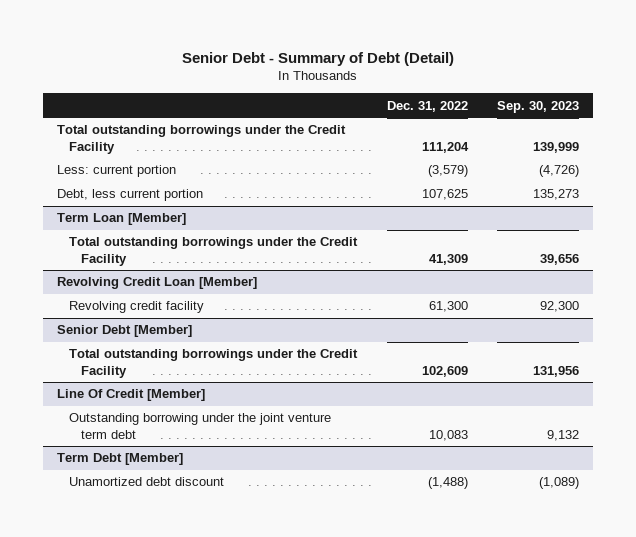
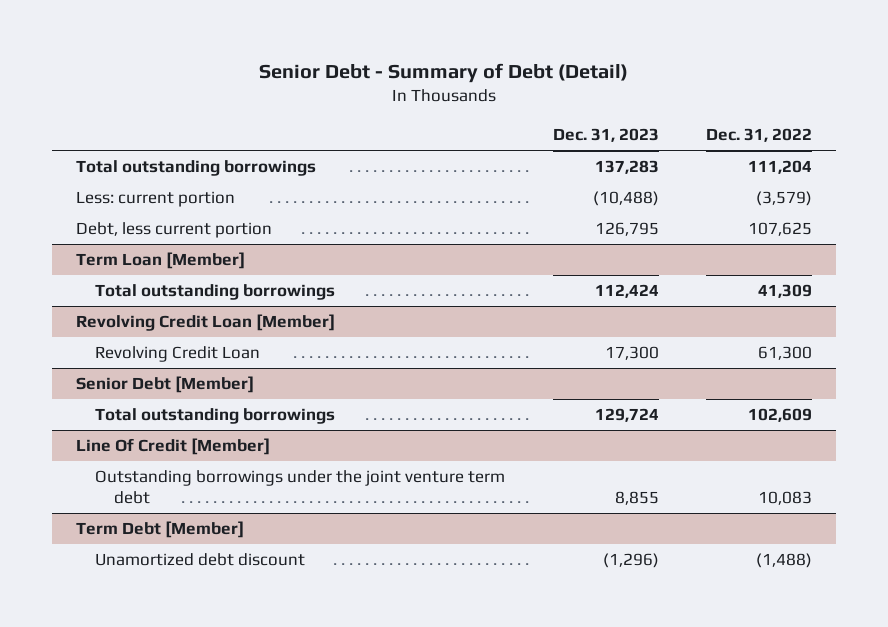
[496,100,579,113] Sep. 30, 2023 -> none
none -> [552,127,659,142] Dec. 31, 2023
[57,125,347,154] Total outstanding borrowings under the Credit Facility -> [75,160,316,177] Total outstanding borrowings
[69,237,359,266] Total outstanding borrowings under the Credit Facility -> [94,284,335,301] Total outstanding borrowings
[69,301,205,314] Revolving credit facility -> [94,346,260,363] Revolving Credit Loan
[69,349,359,378] Total outstanding borrowings under the Credit Facility -> [94,408,335,425] Total outstanding borrowings
[69,413,332,439] Outstanding borrowing under the joint venture term debt -> [94,470,505,505] Outstanding borrowings under the joint venture term debt

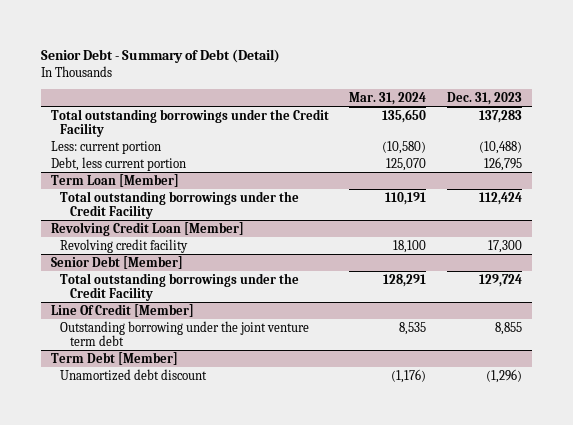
[706,127,813,142] Dec. 31, 2022 -> none
none -> [349,91,427,105] Mar. 31, 2024
[75,160,316,177] Total outstanding borrowings -> [50,108,329,138] Total outstanding borrowings under the Credit Facility
[94,284,335,301] Total outstanding borrowings -> [60,190,300,220] Total outstanding borrowings under the Credit Facility
[94,346,260,363] Revolving Credit Loan -> [60,238,189,253] Revolving credit facility
[94,408,335,425] Total outstanding borrowings -> [60,272,300,302] Total outstanding borrowings under the Credit Facility
[94,470,505,505] Outstanding borrowings under the joint venture term debt -> [60,320,310,347] Outstanding borrowing under the joint venture term debt

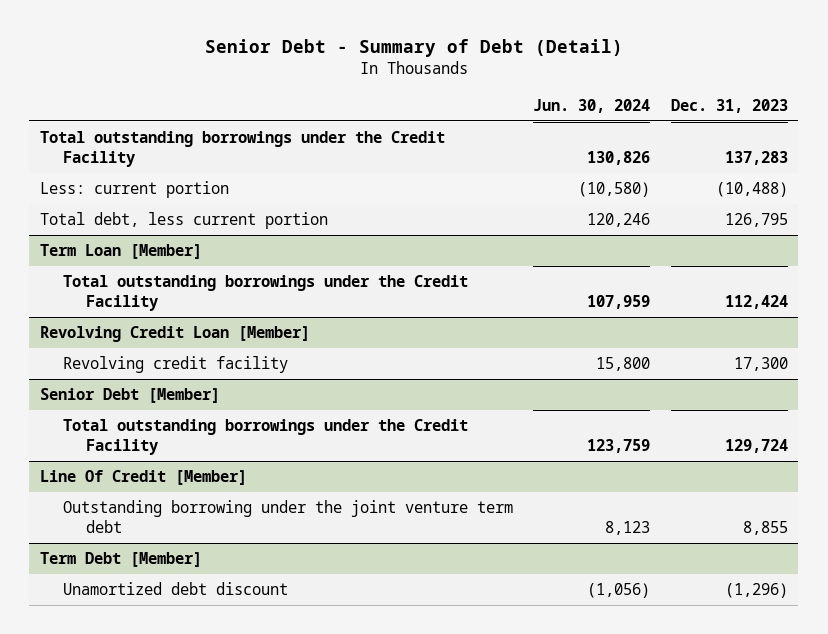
[349,91,427,105] Mar. 31, 2024 -> none
none -> [533,98,651,113] Jun. 30, 2024
[50,156,186,171] Debt, less current portion -> [39,212,328,230] Total debt, less current portion

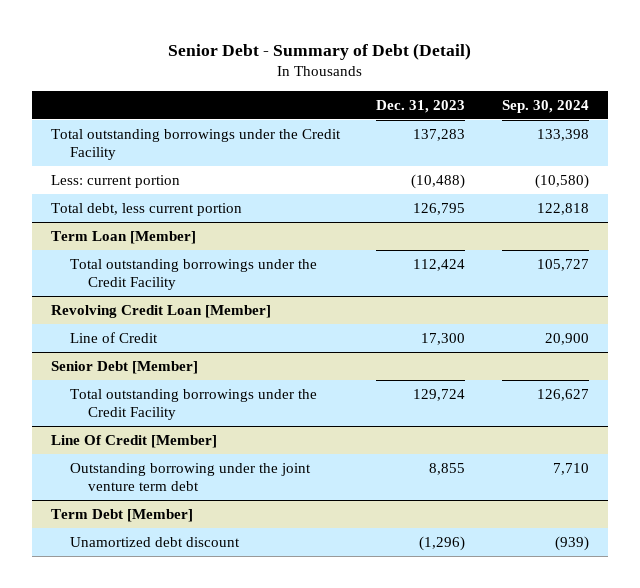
[533,98,651,113] Jun. 30, 2024 -> none
none -> [502,99,590,113] Sep. 30, 2024
[62,356,288,374] Revolving credit facility -> [69,331,158,343] Line of Credit

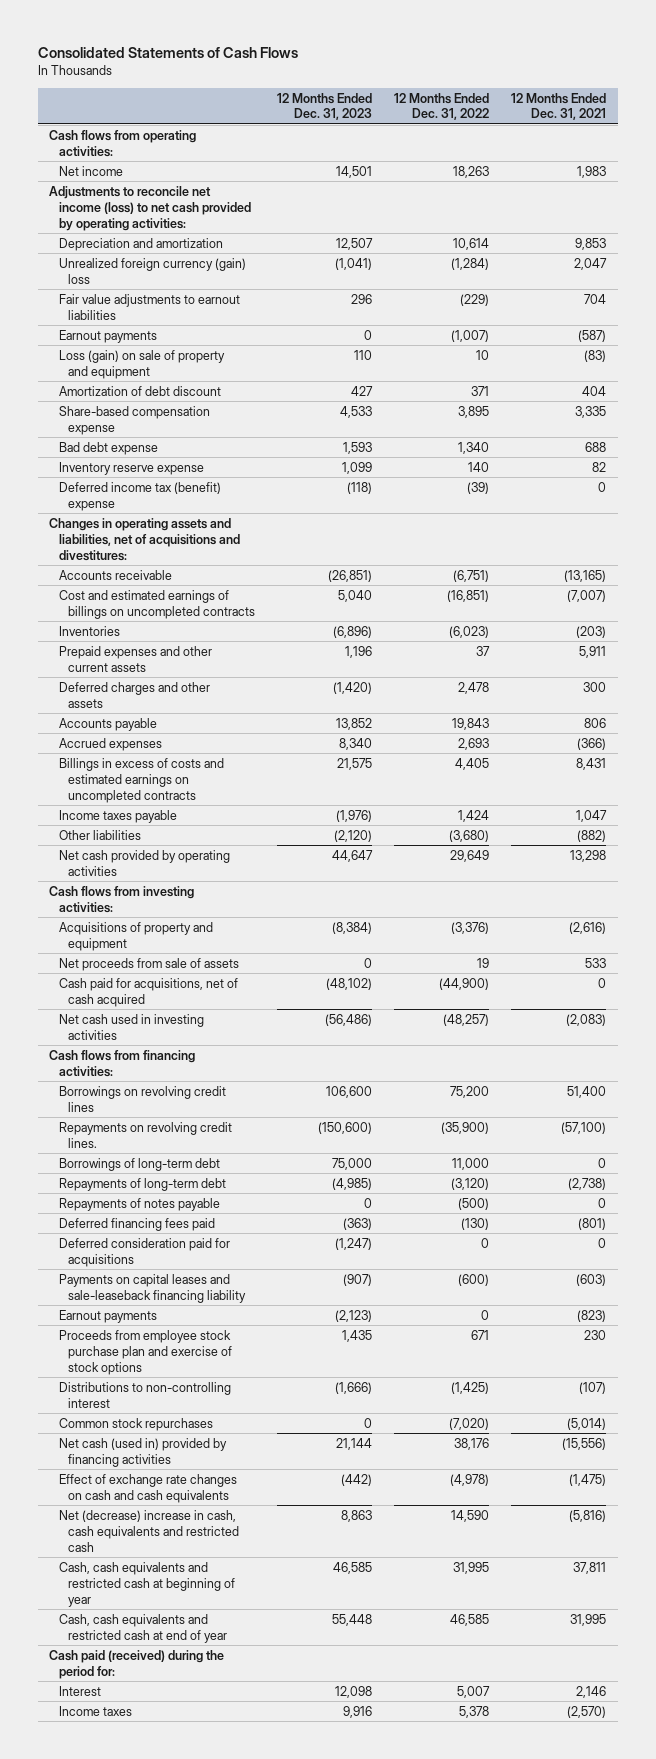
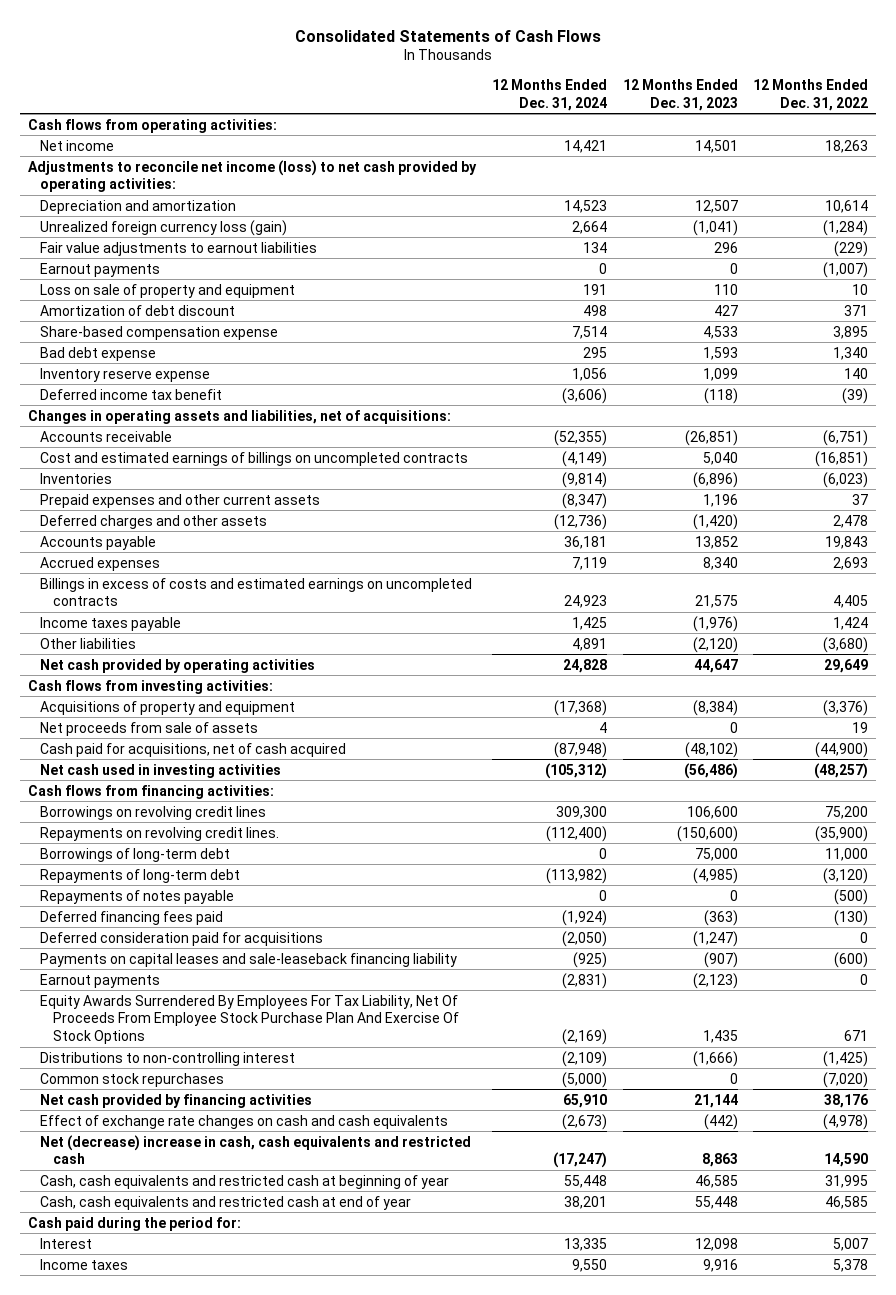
[511,92,607,121] 12 Months Ended Dec. 31, 2021 -> none
none -> [491,78,607,111] 12 Months Ended Dec. 31, 2024
[58,257,246,284] Unrealized foreign currency (gain) loss -> [40,219,288,236] Unrealized foreign currency loss (gain)
[58,349,225,379] Loss (gain) on sale of property and equipment -> [40,283,296,298] Loss on sale of property and equipment
[58,481,221,511] Deferred income tax (benefit) expense -> [40,388,223,400] Deferred income tax benefit
[49,517,240,561] Changes in operating assets and liabilities, net of acquisitions and divestitures: -> [27,409,451,424] Changes in operating assets and liabilities, net of acquisitions:
[58,1329,233,1375] Proceeds from employee stock purchase plan and exercise of stock options -> [40,994,459,1045] Equity Awards Surrendered By Employees For Tax Liability, Net Of Proceeds From Employee Stock Purchase Plan And Exercise Of Stock Options
[58,1437,227,1467] Net cash (used in) provided by financing activities -> [40,1093,313,1108] Net cash provided by financing activities
[49,1649,225,1679] Cash paid (received) during the period for: -> [27,1216,241,1231] Cash paid during the period for:

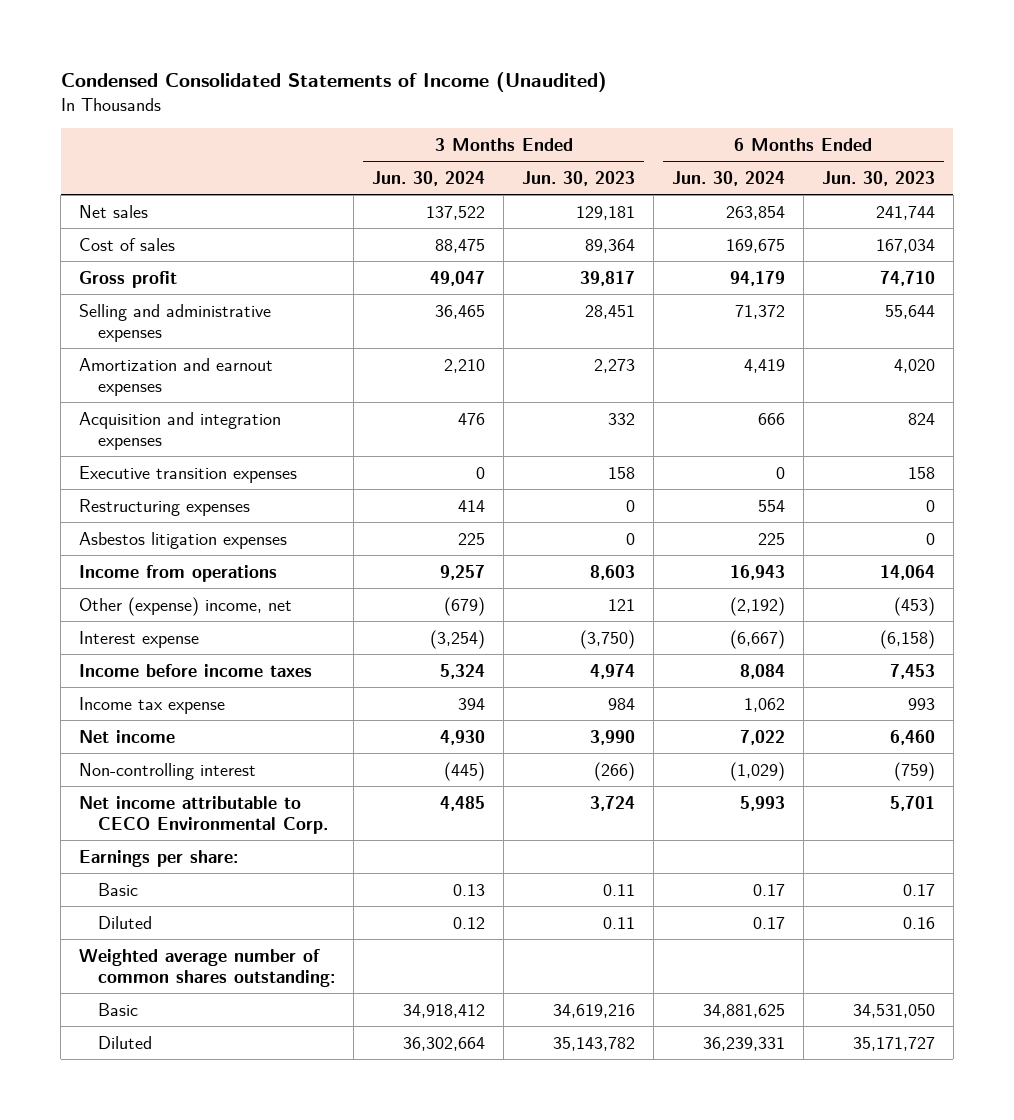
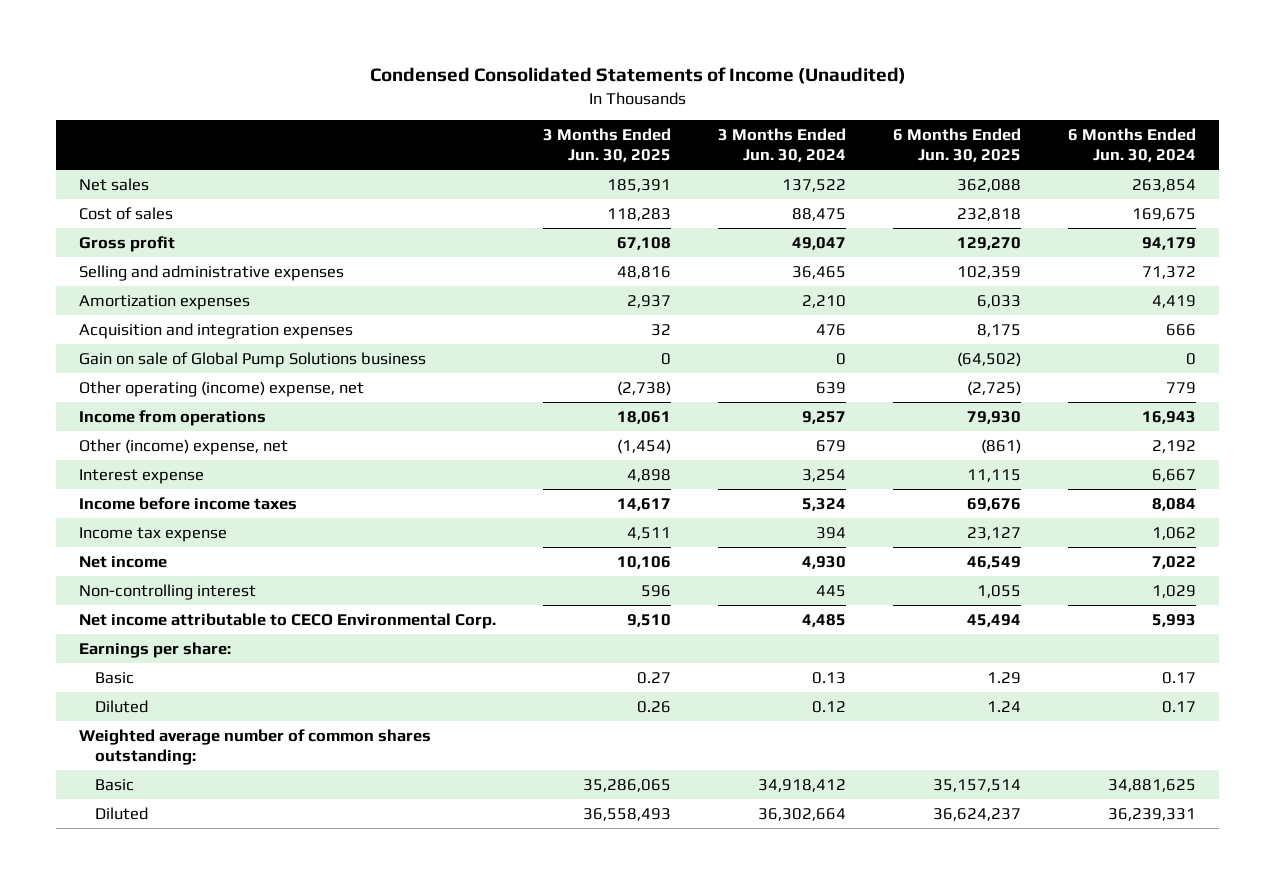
[522,170,636,186] Jun. 30, 2023 -> none
[821,170,935,186] Jun. 30, 2023 -> none
none -> [543,127,672,162] 3 Months Ended Jun. 30, 2025
none -> [893,127,1022,162] 6 Months Ended Jun. 30, 2025
[78,357,273,396] Amortization and earnout expenses -> [79,294,251,310] Amortization expenses
[78,465,297,483] Executive transition expenses -> none
[78,498,250,516] Restructuring expenses -> none
[78,531,287,549] Asbestos litigation expenses -> none
none -> [79,351,427,368] Gain on sale of Global Pump Solutions business
none -> [79,380,365,397] Other operating (income) expense, net
[78,596,292,616] Other (expense) income, net -> [79,438,289,455] Other (income) expense, net
[444,596,486,616] (679) -> [816,439,847,452] 679
[729,596,785,616] (2,192) -> [1151,439,1196,453] 2,192
[430,629,486,649] (3,254) -> [802,468,847,482] 3,254
[729,629,785,649] (6,667) -> [1151,468,1196,482] 6,667
[444,761,486,781] (445) -> [816,584,847,597] 445
[729,761,785,781] (1,029) -> [1151,584,1196,598] 1,029

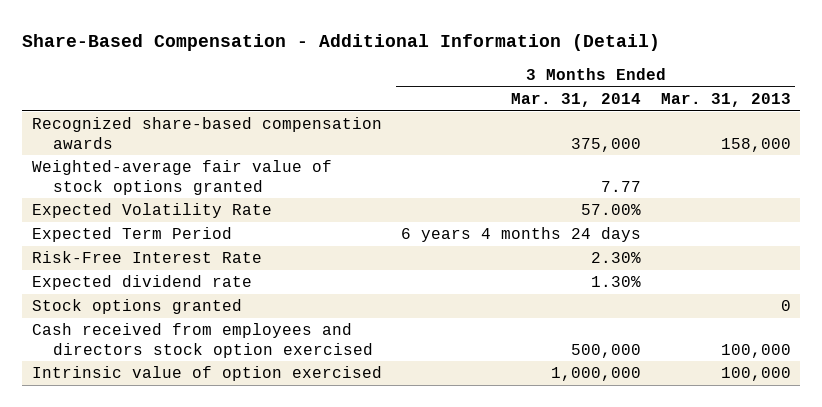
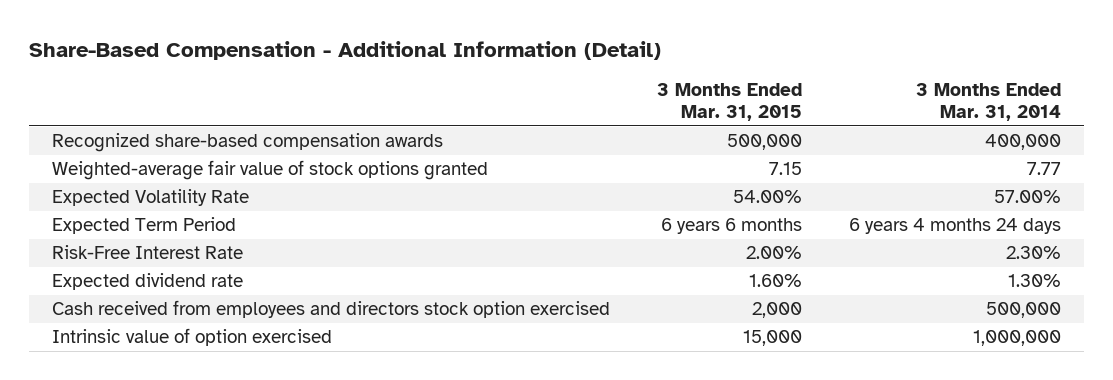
[660,92,791,107] Mar. 31, 2013 -> none
none -> [656,83,802,122] 3 Months Ended Mar. 31, 2015
[571,137,642,152] 375,000 -> [984,134,1061,151] 400,000
[31,299,242,315] Stock options granted -> none

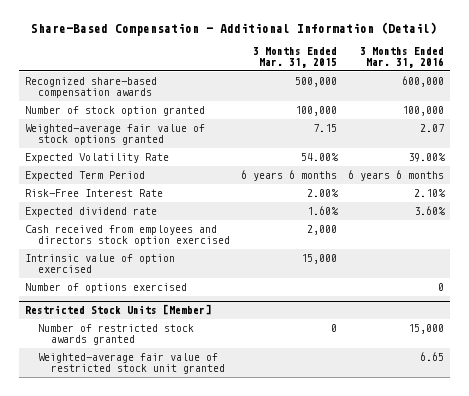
[915,83,1061,122] 3 Months Ended Mar. 31, 2014 -> none
none -> [360,46,445,68] 3 Months Ended Mar. 31, 2016
none -> [24,105,205,116] Number of stock option granted
none -> [24,282,187,293] Number of options exercised
none -> [24,304,211,316] Restricted Stock Units [Member]
none -> [37,323,194,346] Number of restricted stock awards granted
none -> [37,352,226,375] Weighted-average fair value of restricted stock unit granted

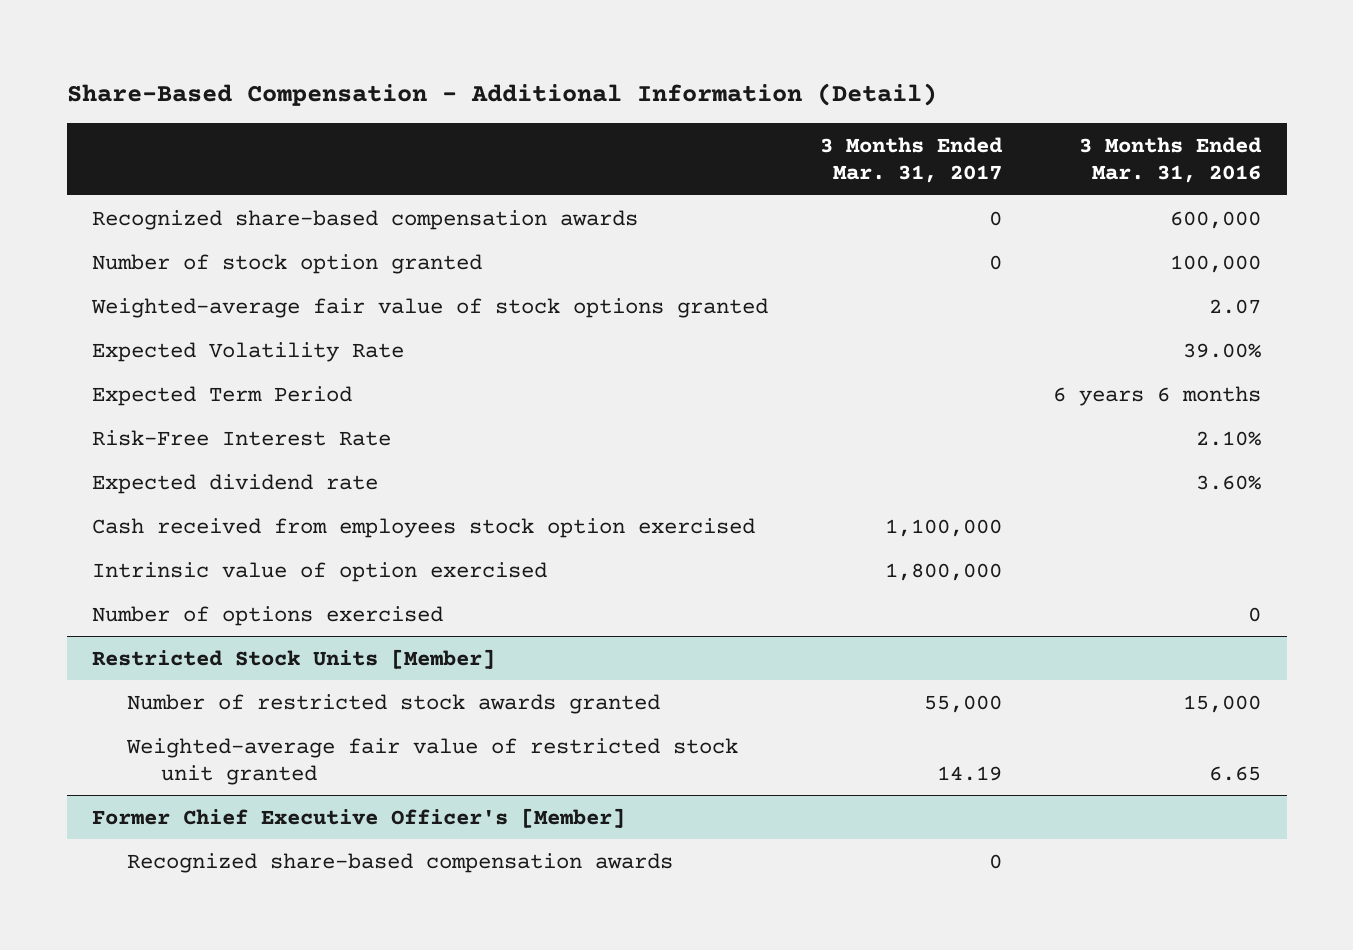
[253,46,338,68] 3 Months Ended Mar. 31, 2015 -> none
none -> [819,137,1003,183] 3 Months Ended Mar. 31, 2017
[24,224,230,247] Cash received from employees and directors stock option exercised -> [92,517,756,538] Cash received from employees stock option exercised
none -> [92,807,626,828] Former Chief Executive Officer's [Member]
none -> [126,852,673,873] Recognized share-based compensation awards

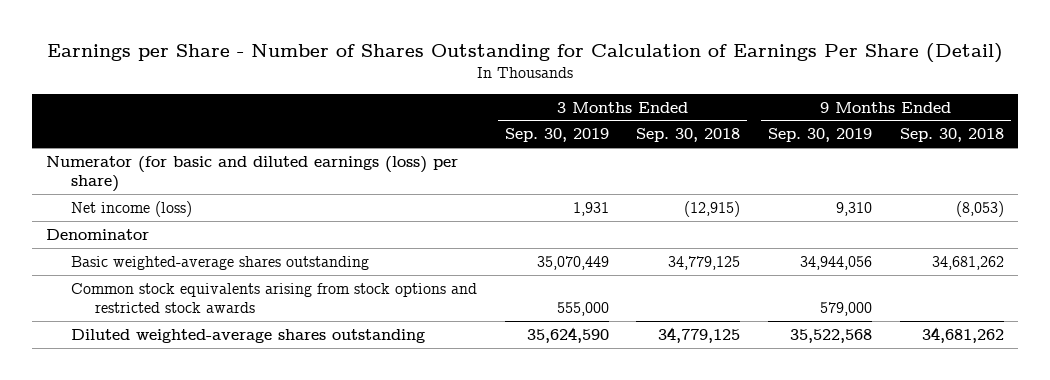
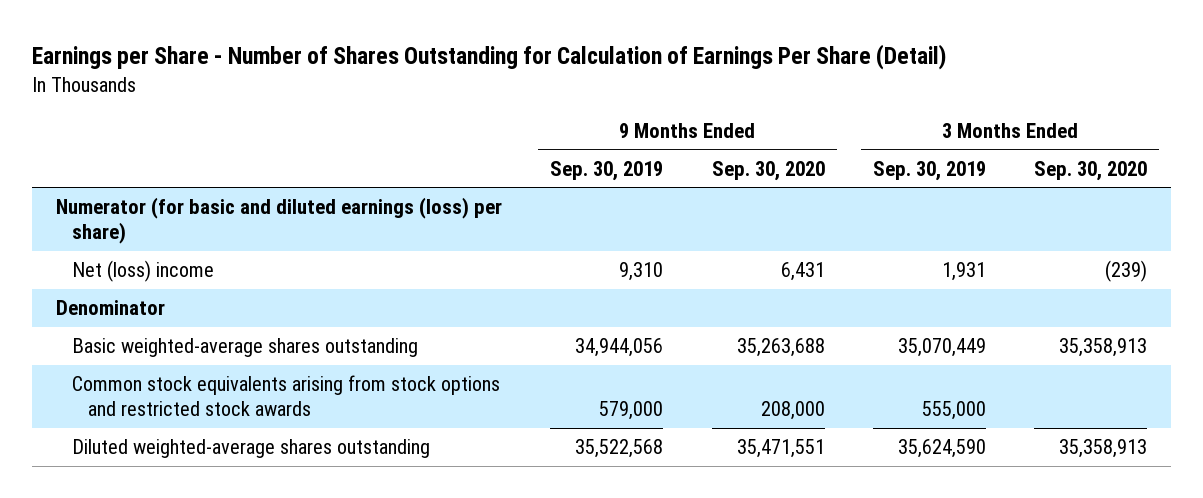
[636,128,741,143] Sep. 30, 2018 -> none
[900,128,1005,143] Sep. 30, 2018 -> none
none -> [711,160,825,181] Sep. 30, 2020
none -> [1033,160,1147,181] Sep. 30, 2020
[70,200,192,217] Net income (loss) -> [72,260,215,283] Net (loss) income

